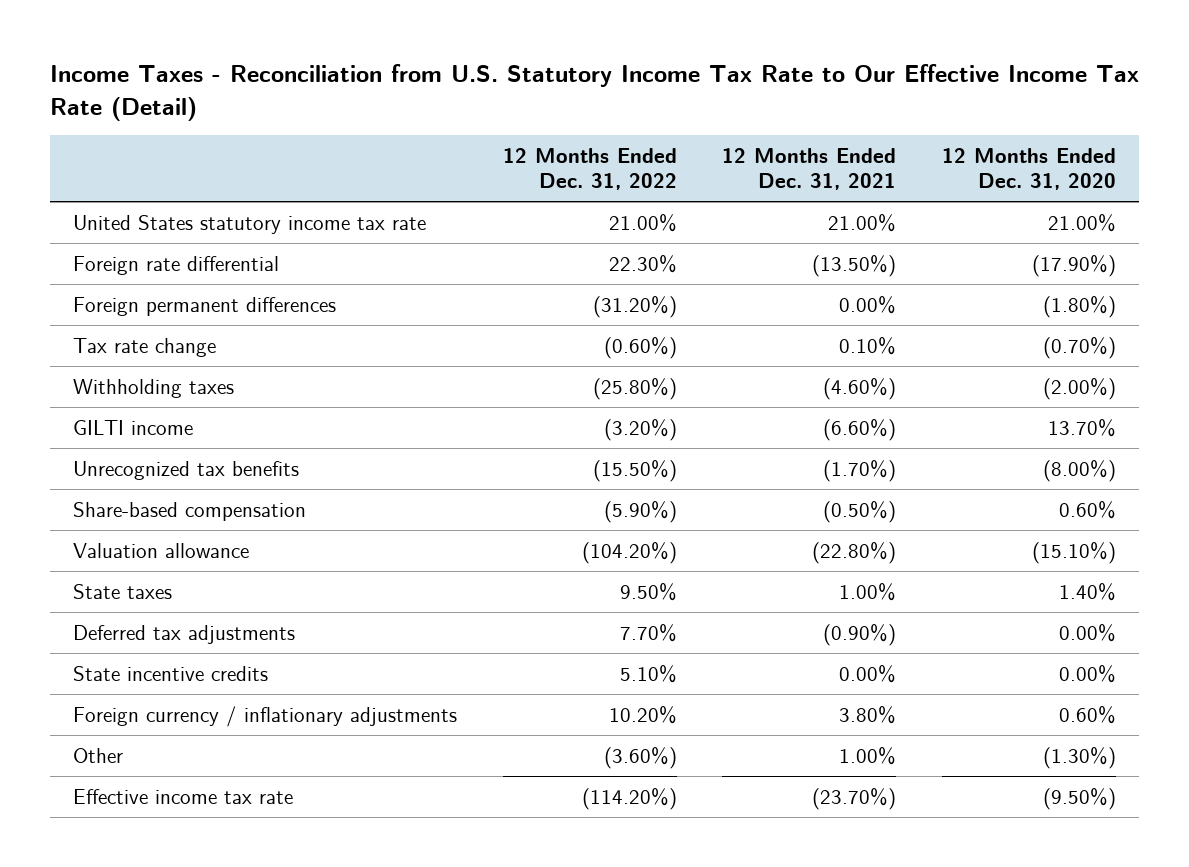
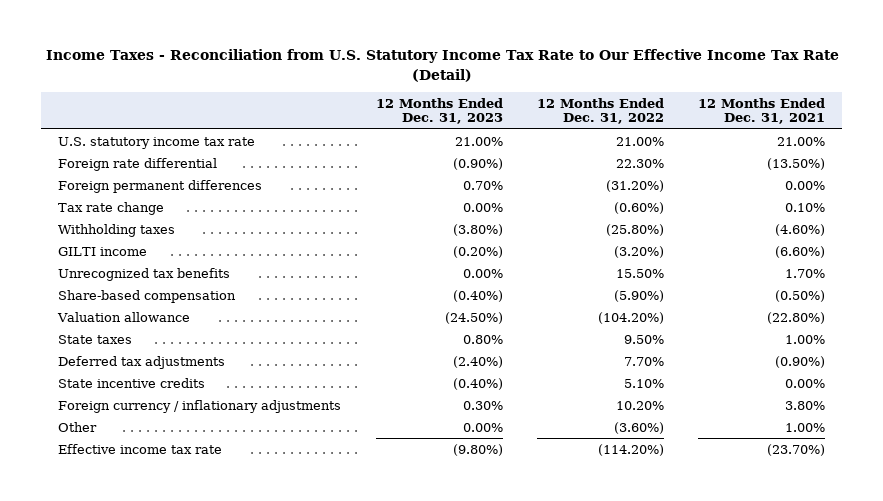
[942,148,1117,190] 12 Months Ended Dec. 31, 2020 -> none
none -> [375,97,503,125] 12 Months Ended Dec. 31, 2023
[72,214,426,234] United States statutory income tax rate -> [58,136,256,149] U.S. statutory income tax rate
[592,459,677,482] (15.50%) -> [615,268,664,278] 15.50%
[823,459,897,482] (1.70%) -> [785,268,826,278] 1.70%

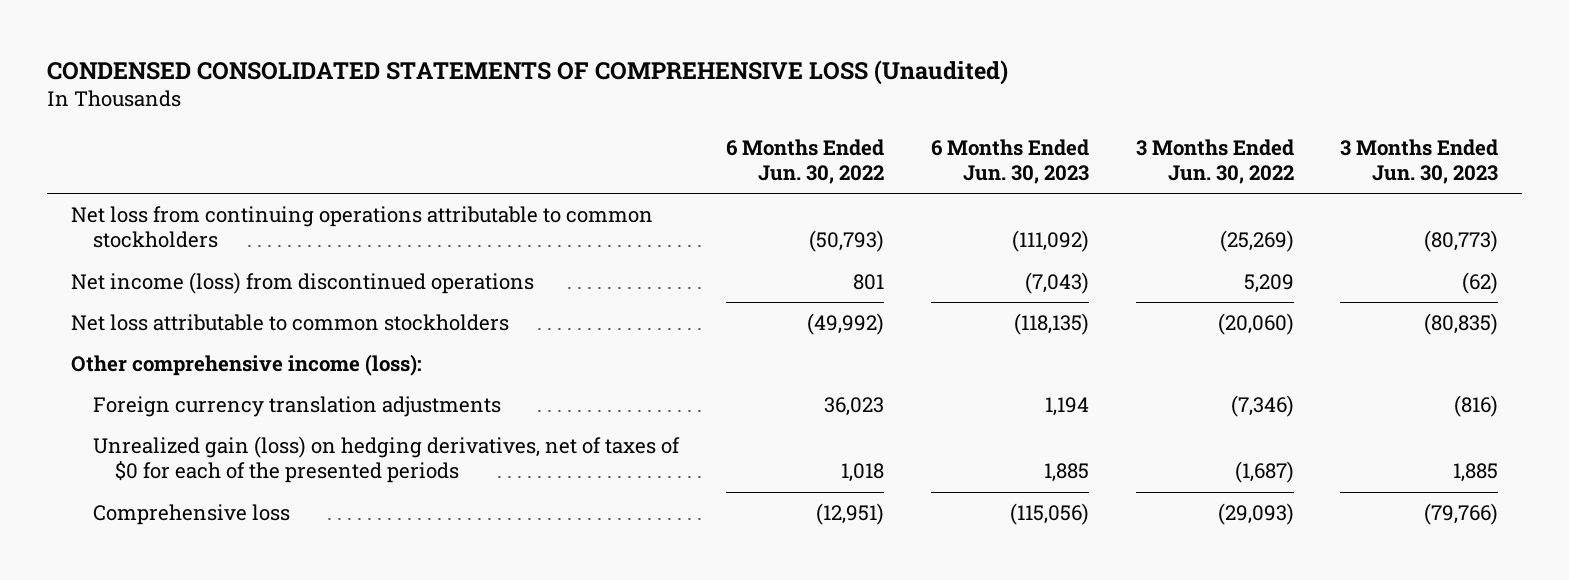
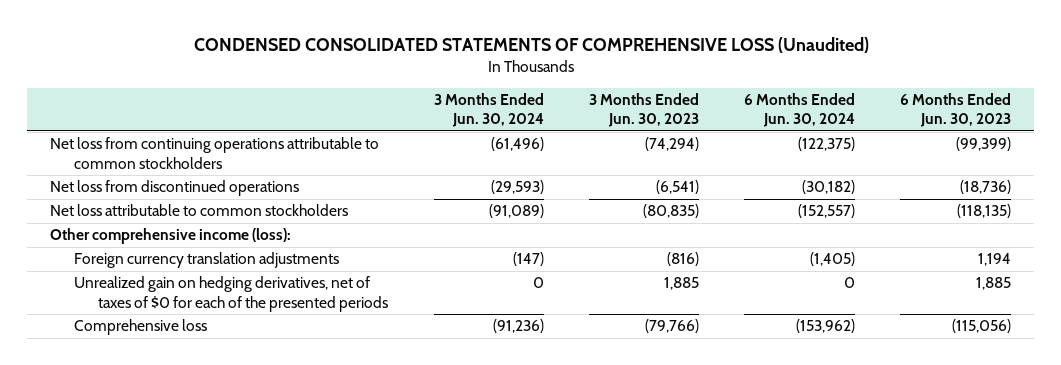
[725,138,884,185] 6 Months Ended Jun. 30, 2022 -> none
[1135,138,1294,185] 3 Months Ended Jun. 30, 2022 -> none
none -> [433,92,544,128] 3 Months Ended Jun. 30, 2024
none -> [743,92,855,128] 6 Months Ended Jun. 30, 2024
[1011,230,1089,253] (111,092) -> [956,137,1012,152] (99,399)
[1424,230,1499,253] (80,773) -> [644,137,699,152] (74,294)
[70,271,534,294] Net income (loss) from discontinued operations -> [49,180,299,197] Net loss from discontinued operations
[1024,271,1089,294] (7,043) -> [960,180,1012,195] (18,736)
[1462,271,1499,294] (62) -> [655,180,699,195] (6,541)
[92,435,680,484] Unrealized gain (loss) on hedging derivatives, net of taxes of $0 for each of the presented periods -> [74,276,389,312] Unrealized gain on hedging derivatives, net of taxes of $0 for each of the presented periods

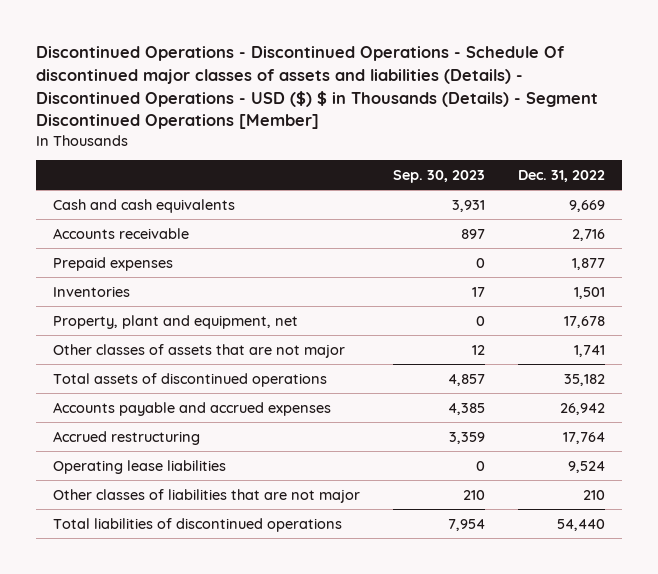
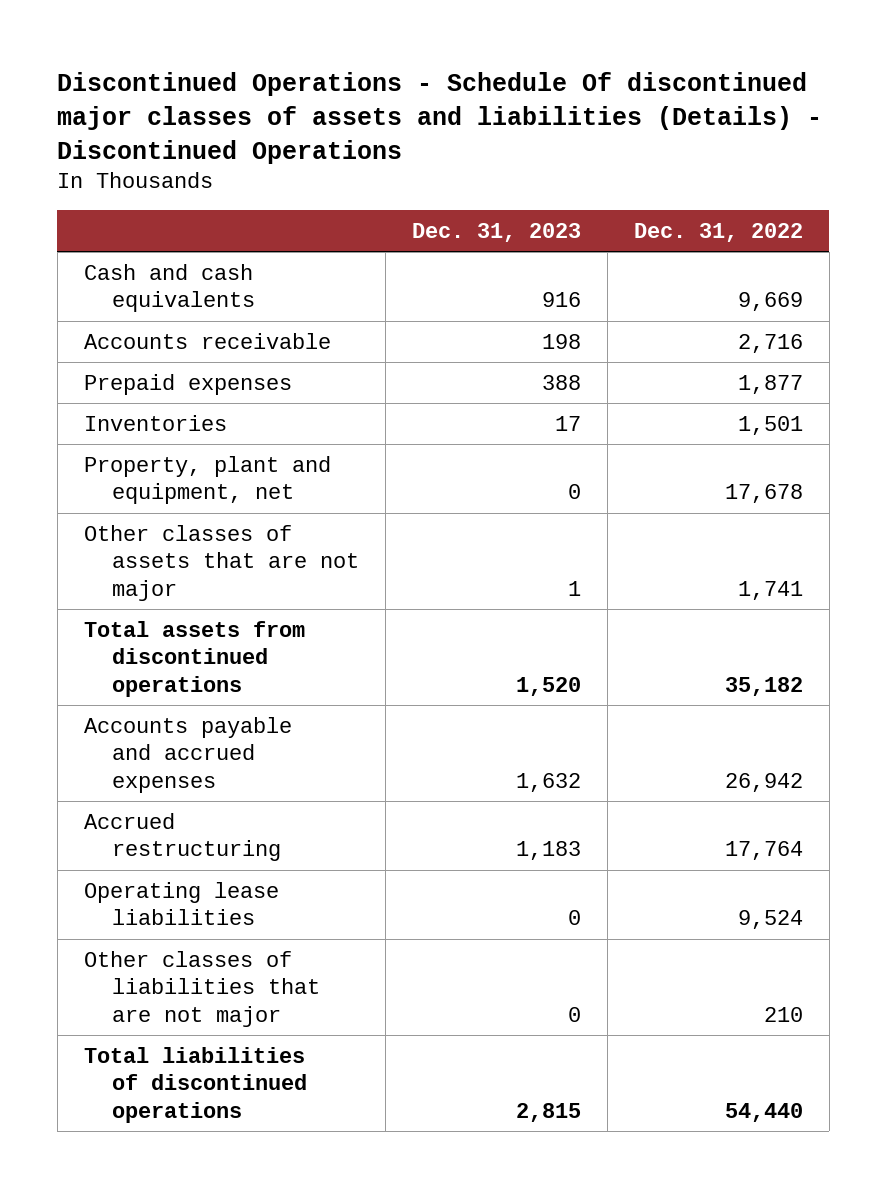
[35,46,598,130] Discontinued Operations - Discontinued Operations - Schedule Of discontinued major classes of assets and liabilities (Details) - Discontinued Operations - USD ($) $ in Thousands (Details) - Segment Discontinued Operations [Member] -> [57,71,823,164] Discontinued Operations - Schedule Of discontinued major classes of assets and liabilities (Details) - Discontinued Operations
[392,169,485,183] Sep. 30, 2023 -> none
none -> [411,222,581,242] Dec. 31, 2023
[52,372,327,387] Total assets of discontinued operations -> [83,620,305,697] Total assets from discontinued operations

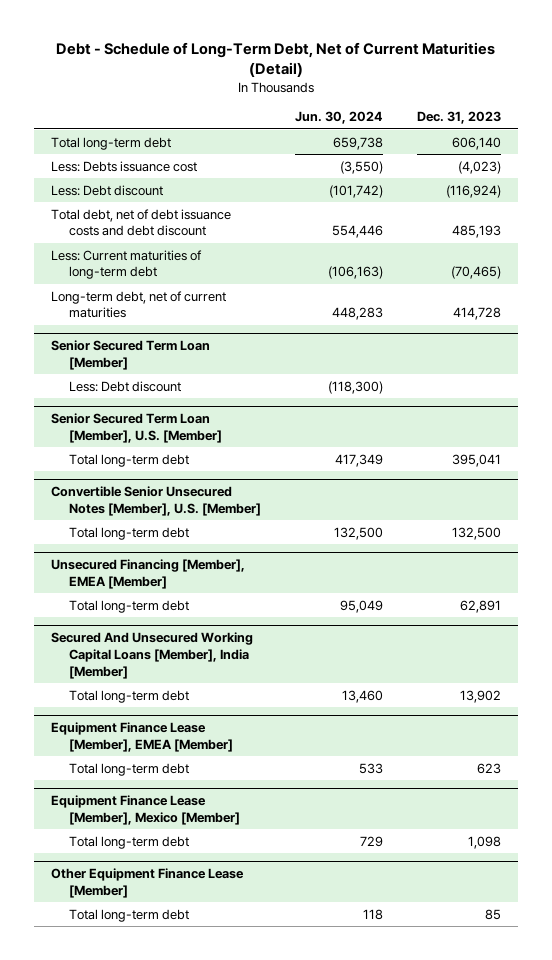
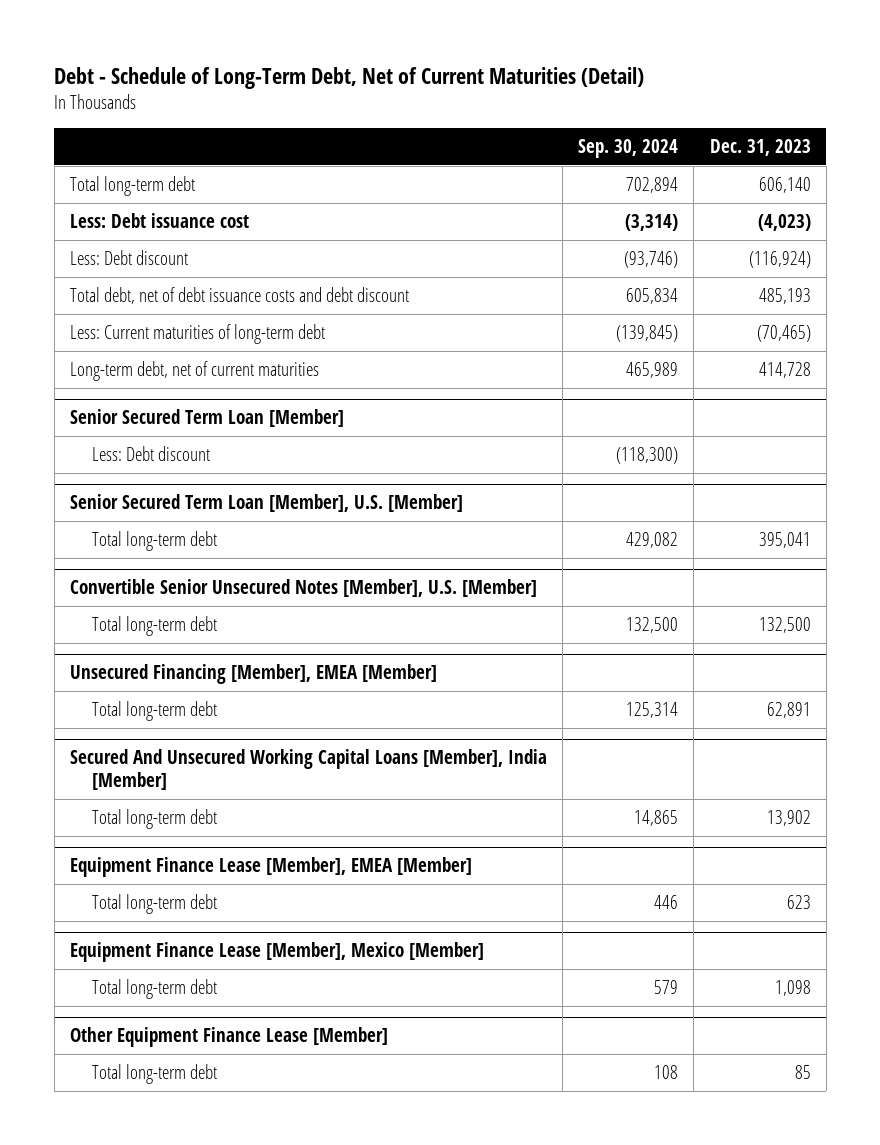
[294,111,383,125] Jun. 30, 2024 -> none
none -> [578,139,679,159] Sep. 30, 2024
[50,160,197,172] Less: Debts issuance cost -> [69,213,249,229] Less: Debt issuance cost

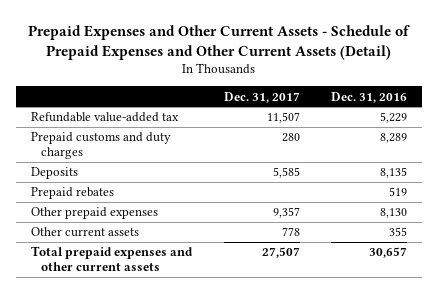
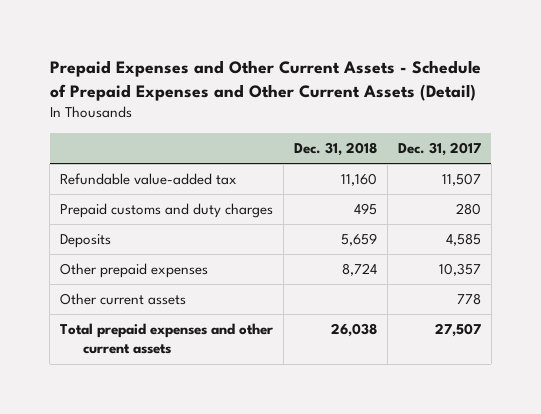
[330,91,407,103] Dec. 31, 2016 -> none
none -> [294,141,378,156] Dec. 31, 2018
[31,187,115,200] Prepaid rebates -> none
[272,167,300,179] 5,585 -> [445,233,481,247] 4,585
[272,207,300,219] 9,357 -> [438,263,481,277] 10,357

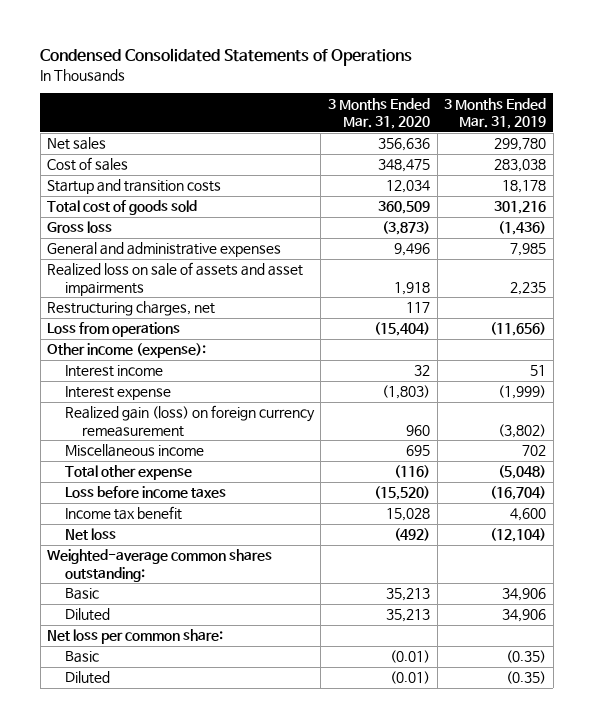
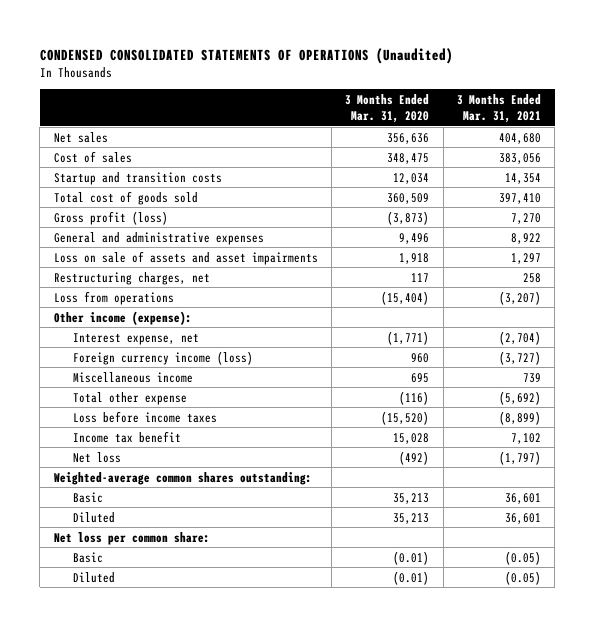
[40,48,413,67] Condensed Consolidated Statements of Operations -> [39,47,453,64] CONDENSED CONSOLIDATED STATEMENTS OF OPERATIONS (Unaudited)
[444,97,547,130] 3 Months Ended Mar. 31, 2019 -> none
none -> [457,93,542,124] 3 Months Ended Mar. 31, 2021
[47,221,113,234] Gross loss -> [53,210,168,225] Gross profit (loss)
[47,262,304,296] Realized loss on sale of assets and asset impairments -> [53,250,318,265] Loss on sale of assets and asset impairments
[64,365,163,378] Interest income -> none
[64,386,171,401] Interest expense -> [73,332,200,345] Interest expense, net
[381,385,430,400] (1,803) -> [387,330,430,345] (1,771)
[64,405,315,437] Realized gain (loss) on foreign currency remeasurement -> [73,350,254,365] Foreign currency income (loss)

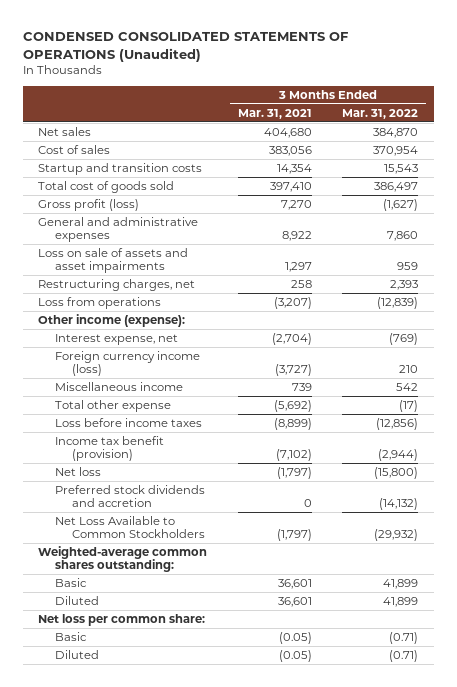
[345,93,430,124] 3 Months Ended Mar. 31, 2020 -> none
none -> [342,108,419,119] Mar. 31, 2022
[73,430,182,443] Income tax benefit -> [55,435,165,462] Income tax benefit (provision)
[511,432,542,444] 7,102 -> [275,449,312,462] (7,102)
none -> [55,484,206,508] Preferred stock dividends and accretion
none -> [55,515,205,539] Net Loss Available to Common Stockholders

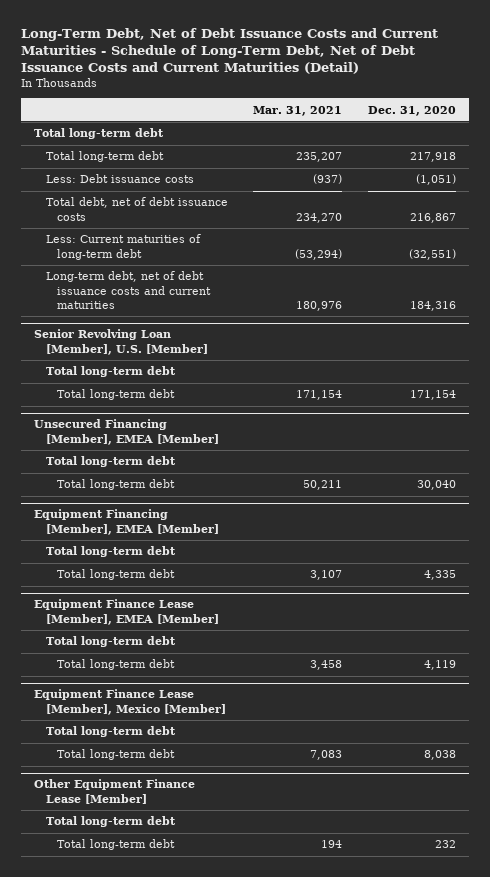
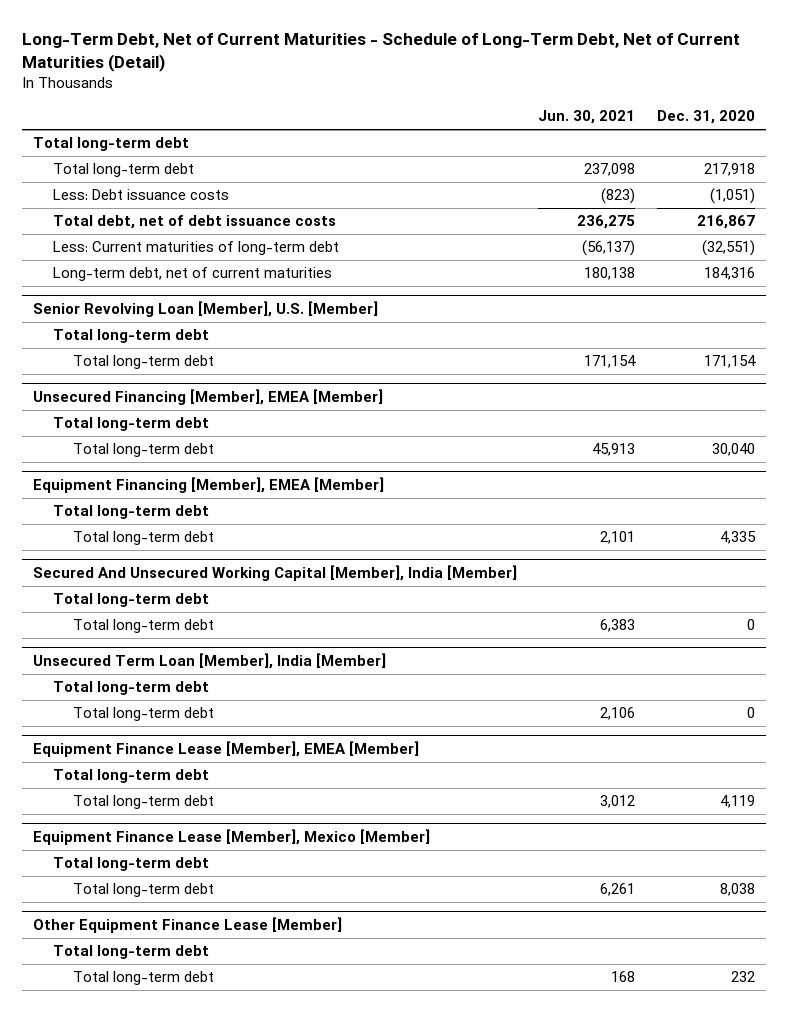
[20,28,438,75] Long-Term Debt, Net of Debt Issuance Costs and Current Maturities - Schedule of Long-Term Debt, Net of Debt Issuance Costs and Current Maturities (Detail) -> [21,32,740,72] Long-Term Debt, Net of Current Maturities - Schedule of Long-Term Debt, Net of Current Maturities (Detail)
[253,105,343,116] Mar. 31, 2021 -> none
none -> [538,110,636,125] Jun. 30, 2021
[45,271,212,309] Long-term debt, net of debt issuance costs and current maturities -> [52,267,332,282] Long-term debt, net of current maturities
none -> [32,564,517,581] Secured And Unsecured Working Capital [Member], India [Member]
none -> [52,593,209,608] Total long-term debt
none -> [73,619,215,634] Total long-term debt
none -> [32,652,386,669] Unsecured Term Loan [Member], India [Member]
none -> [52,681,209,696] Total long-term debt
none -> [73,707,215,722] Total long-term debt

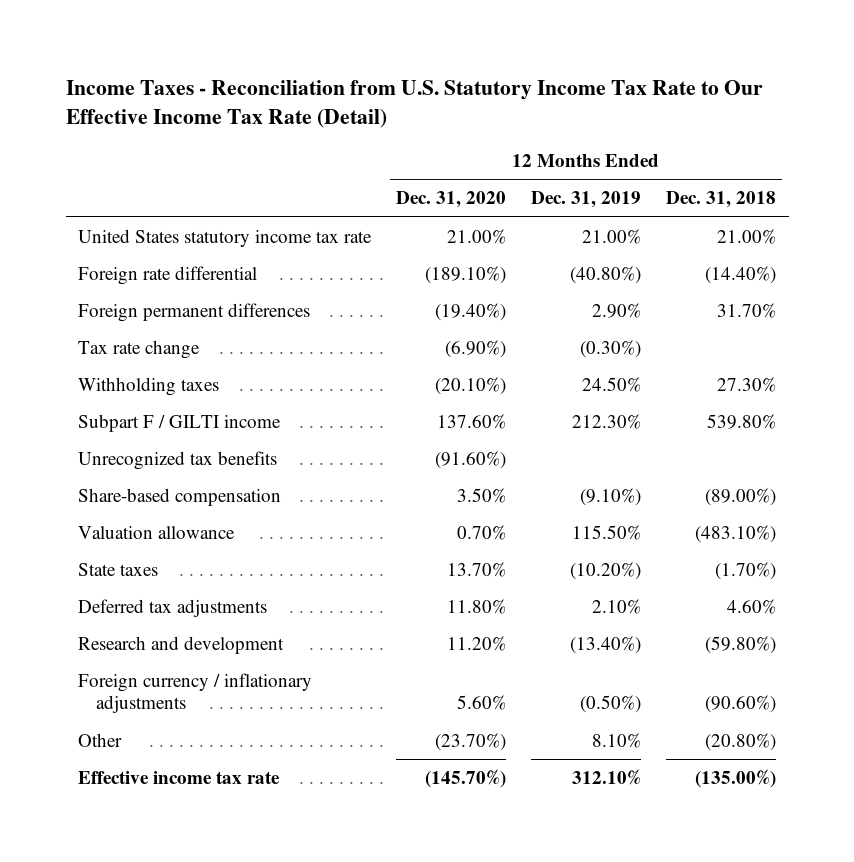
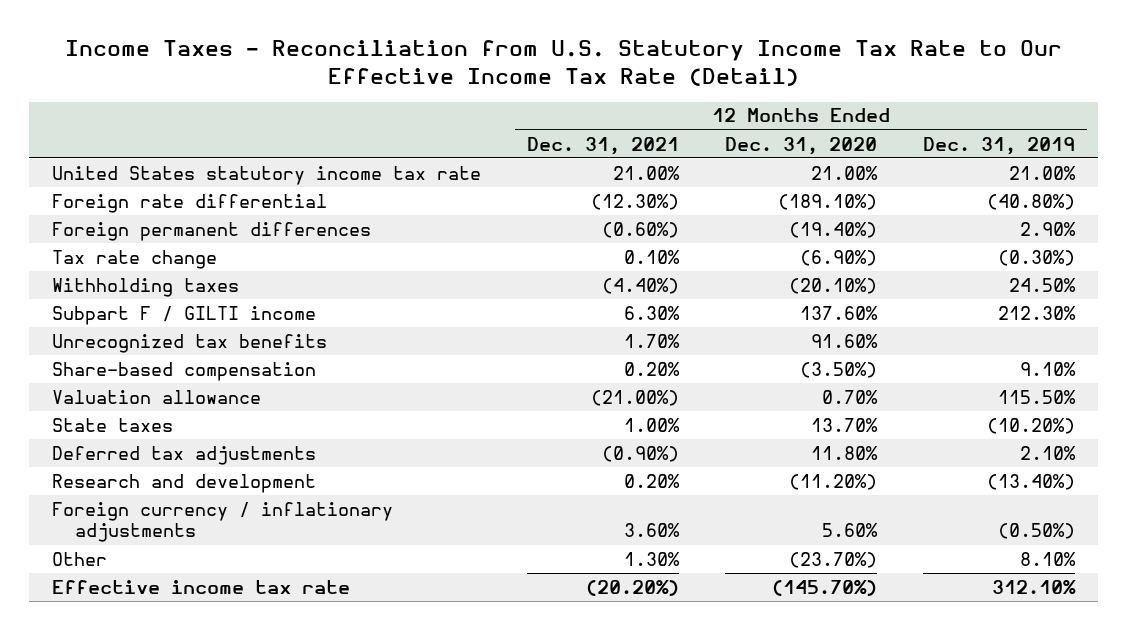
[666,191,777,209] Dec. 31, 2018 -> none
none -> [526,136,679,155] Dec. 31, 2021
[435,450,507,469] (91.60%) -> [811,333,879,348] 91.60%
[457,487,507,503] 3.50% -> [800,361,878,378] (3.50%)
[580,487,642,506] (9.10%) -> [1020,361,1077,376] 9.10%
[447,635,507,651] 11.20% -> [789,473,878,490] (11.20%)

